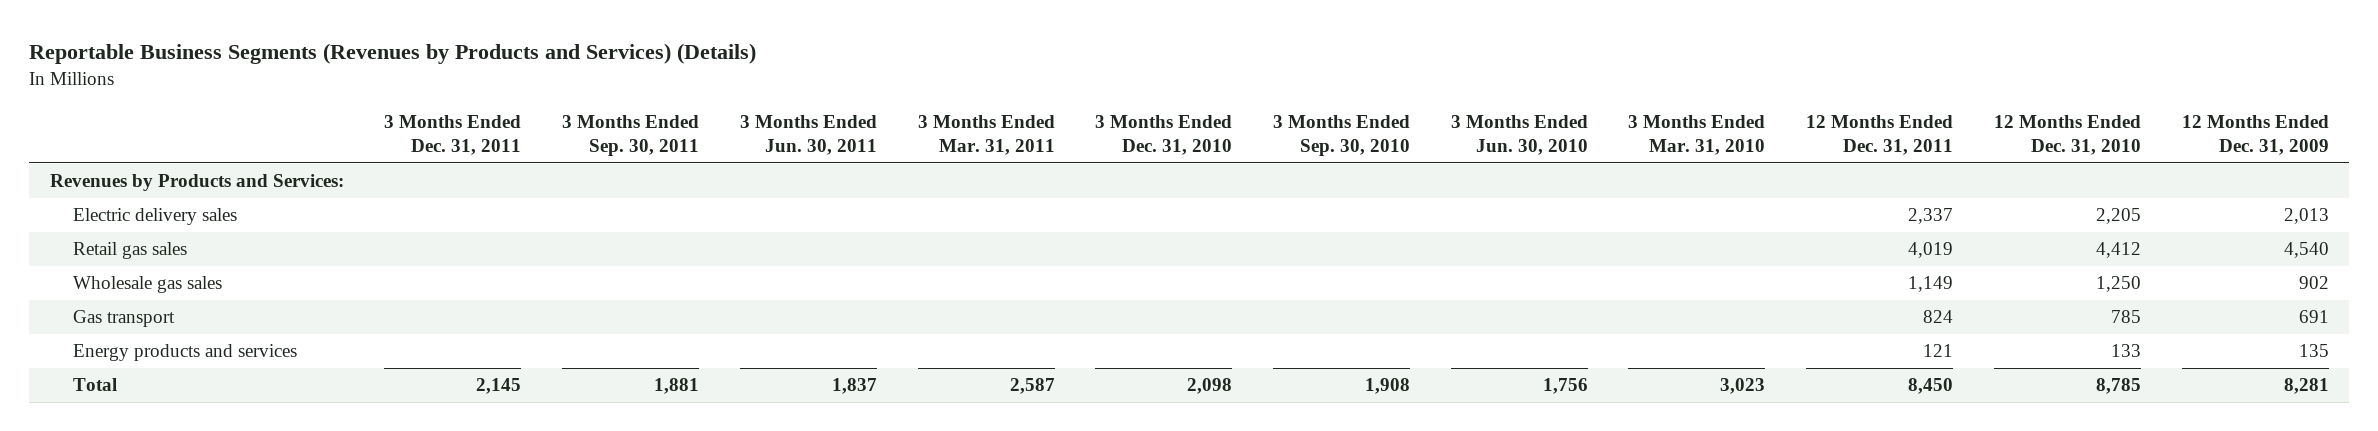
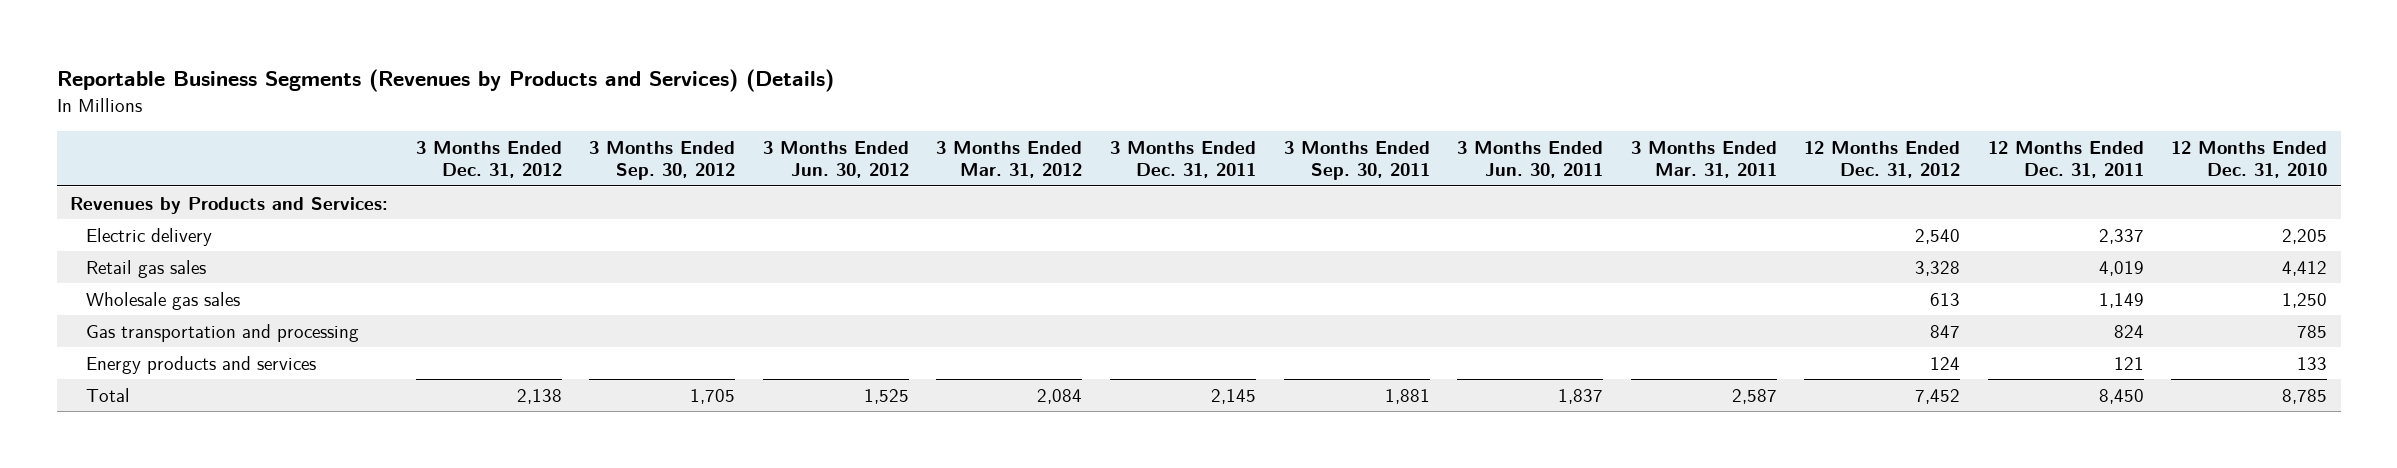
[1095,114,1233,155] 3 Months Ended Dec. 31, 2010 -> none
[1273,114,1411,156] 3 Months Ended Sep. 30, 2010 -> none
[1450,114,1588,155] 3 Months Ended Jun. 30, 2010 -> none
[1628,114,1766,155] 3 Months Ended Mar. 31, 2010 -> none
[2181,114,2329,155] 12 Months Ended Dec. 31, 2009 -> none
none -> [415,141,562,179] 3 Months Ended Dec. 31, 2012
none -> [589,141,736,181] 3 Months Ended Sep. 30, 2012
none -> [762,141,909,179] 3 Months Ended Jun. 30, 2012
none -> [936,141,1083,179] 3 Months Ended Mar. 31, 2012
none -> [1804,141,1961,179] 12 Months Ended Dec. 31, 2012
[72,208,237,226] Electric delivery sales -> [85,227,212,246] Electric delivery
[72,310,175,328] Gas transport -> [85,323,359,342] Gas transportation and processing

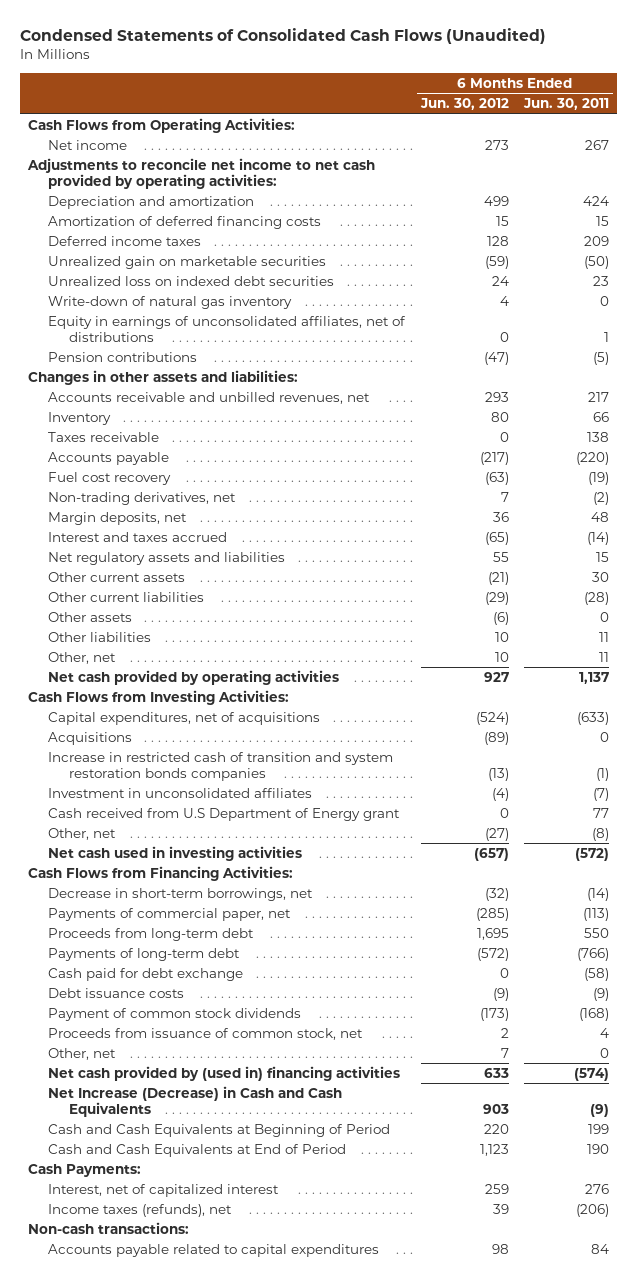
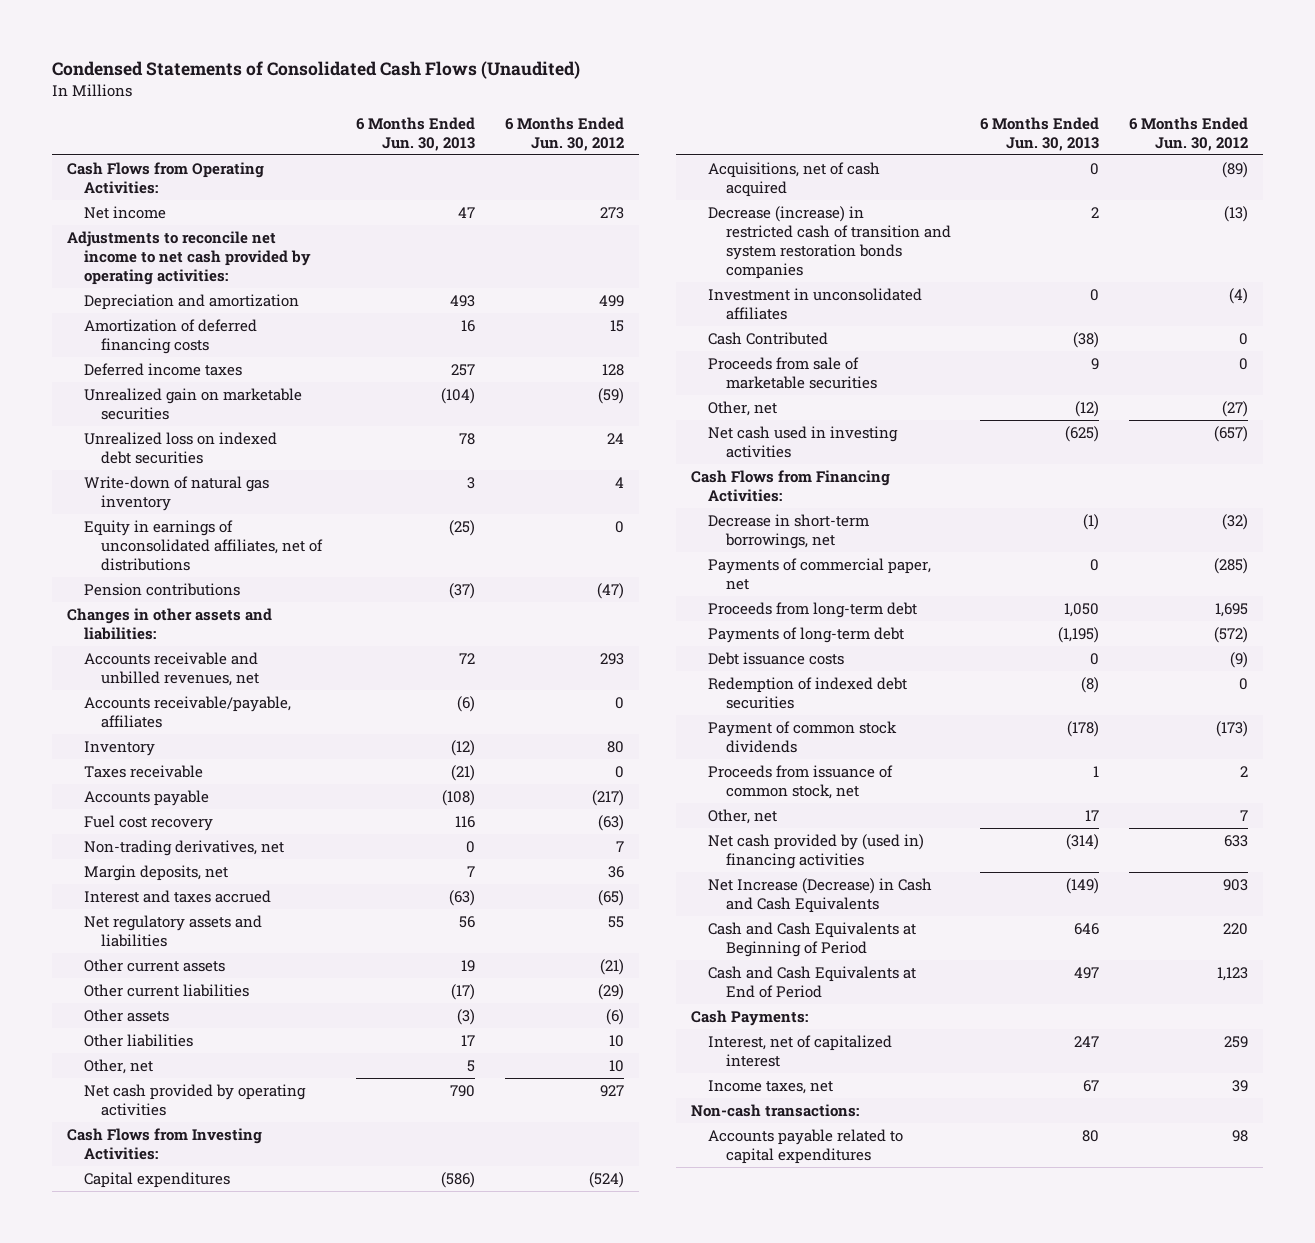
[523,98,610,111] Jun. 30, 2011 -> none
none -> [356,116,476,151] 6 Months Ended Jun. 30, 2013
none -> [84,695,292,728] Accounts receivable/payable, affiliates
[48,711,321,725] Capital expenditures, net of acquisitions -> [84,1171,231,1188] Capital expenditures
[48,731,133,745] Acquisitions -> [708,161,881,197] Acquisitions, net of cash acquired
[48,751,394,781] Increase in restricted cash of transition and system restoration bonds companies -> [708,205,951,280] Decrease (increase) in restricted cash of transition and system restoration bonds companies
[48,807,401,821] Cash received from U.S Department of Energy grant -> none
none -> [708,331,829,345] Cash Contributed
none -> [708,356,877,389] Proceeds from sale of marketable securities
[48,967,244,981] Cash paid for debt exchange -> none
none -> [708,676,908,709] Redemption of indexed debt securities
[48,1203,233,1217] Income taxes (refunds), net -> [708,1079,834,1094] Income taxes, net

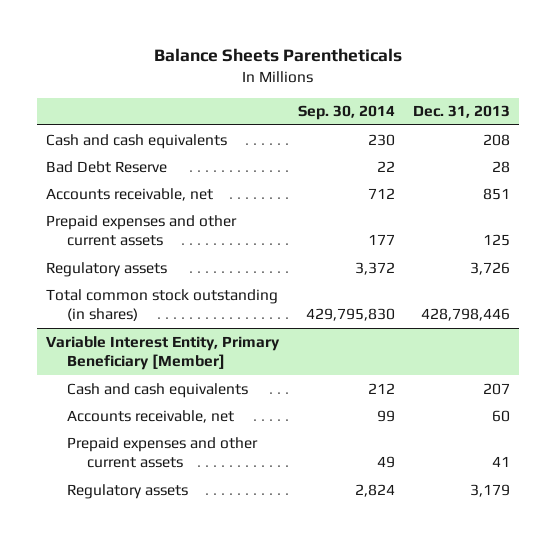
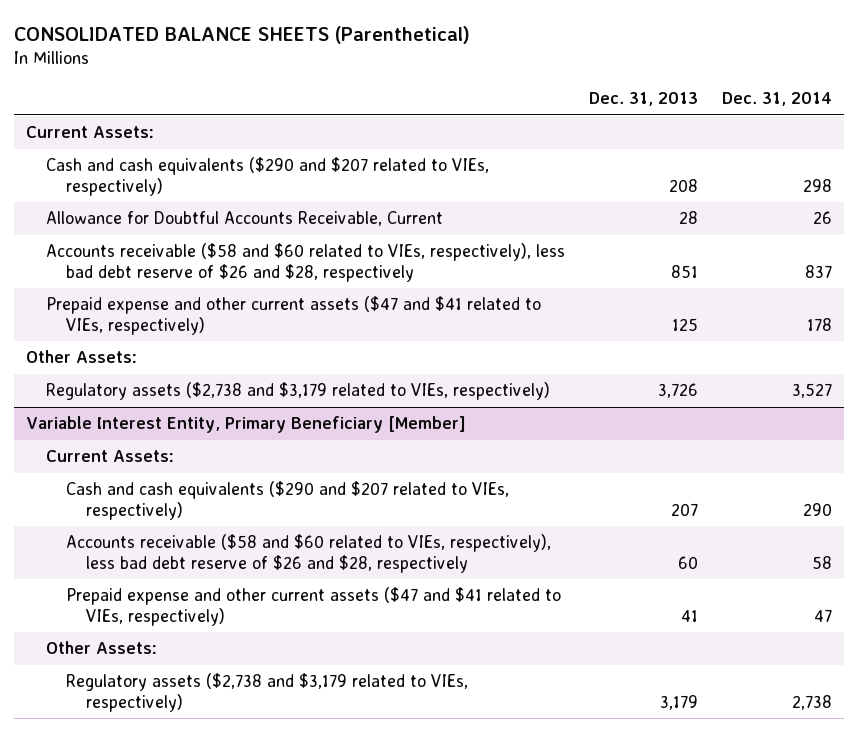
[154,48,403,63] Balance Sheets Parentheticals -> [14,26,471,45] CONSOLIDATED BALANCE SHEETS (Parenthetical)
[297,105,395,121] Sep. 30, 2014 -> none
none -> [722,92,833,107] Dec. 31, 2014
[46,288,279,322] Total common stock outstanding (in shares) -> none
none -> [26,126,155,139] Current Assets:
[46,133,228,149] Cash and cash equivalents -> [46,157,490,196] Cash and cash equivalents ($290 and $207 related to VIEs, respectively)
[46,160,168,173] Bad Debt Reserve -> [46,211,444,227] Allowance for Doubtful Accounts Receivable, Current
[46,187,214,201] Accounts receivable, net -> [46,243,566,282] Accounts receivable ($58 and $60 related to VIEs, respectively), less bad debt reserve of $26 and $28, respectively
[46,214,238,247] Prepaid expenses and other current assets -> [46,296,542,335] Prepaid expense and other current assets ($47 and $41 related to VIEs, respectively)
none -> [26,350,138,364] Other Assets:
[46,261,168,277] Regulatory assets -> [46,382,551,401] Regulatory assets ($2,738 and $3,179 related to VIEs, respectively)
none -> [46,450,175,463] Current Assets:
[66,382,248,398] Cash and cash equivalents -> [66,481,510,520] Cash and cash equivalents ($290 and $207 related to VIEs, respectively)
[66,409,234,423] Accounts receivable, net -> [66,534,552,573] Accounts receivable ($58 and $60 related to VIEs, respectively), less bad debt reserve of $26 and $28, respectively
[66,436,258,469] Prepaid expenses and other current assets -> [66,587,562,626] Prepaid expense and other current assets ($47 and $41 related to VIEs, respectively)
none -> [46,641,158,655] Other Assets:
[66,483,188,499] Regulatory assets -> [66,673,469,712] Regulatory assets ($2,738 and $3,179 related to VIEs, respectively)

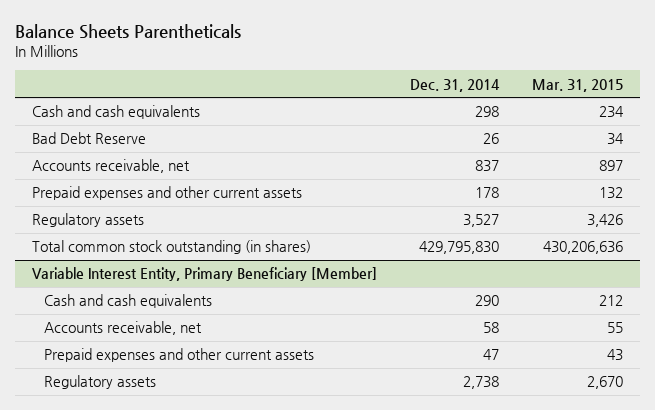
[14,26,471,45] CONSOLIDATED BALANCE SHEETS (Parenthetical) -> [15,24,242,40] Balance Sheets Parentheticals
[589,92,699,107] Dec. 31, 2013 -> none
none -> [532,78,624,92] Mar. 31, 2015
[26,126,155,139] Current Assets: -> none
[26,350,138,364] Other Assets: -> none
[46,157,490,196] Cash and cash equivalents ($290 and $207 related to VIEs, respectively) -> [31,105,200,120] Cash and cash equivalents
[46,211,444,227] Allowance for Doubtful Accounts Receivable, Current -> [31,132,146,145] Bad Debt Reserve
[46,243,566,282] Accounts receivable ($58 and $60 related to VIEs, respectively), less bad debt reserve of $26 and $28, respectively -> [31,159,190,174] Accounts receivable, net
[46,296,542,335] Prepaid expense and other current assets ($47 and $41 related to VIEs, respectively) -> [31,186,302,201] Prepaid expenses and other current assets
[46,382,551,401] Regulatory assets ($2,738 and $3,179 related to VIEs, respectively) -> [31,213,144,228] Regulatory assets
none -> [31,240,311,255] Total common stock outstanding (in shares)
[46,450,175,463] Current Assets: -> none
[46,641,158,655] Other Assets: -> none
[66,481,510,520] Cash and cash equivalents ($290 and $207 related to VIEs, respectively) -> [44,294,213,309] Cash and cash equivalents
[66,534,552,573] Accounts receivable ($58 and $60 related to VIEs, respectively), less bad debt reserve of $26 and $28, respectively -> [44,321,203,336] Accounts receivable, net
[66,587,562,626] Prepaid expense and other current assets ($47 and $41 related to VIEs, respectively) -> [44,348,315,363] Prepaid expenses and other current assets
[66,673,469,712] Regulatory assets ($2,738 and $3,179 related to VIEs, respectively) -> [44,375,157,390] Regulatory assets

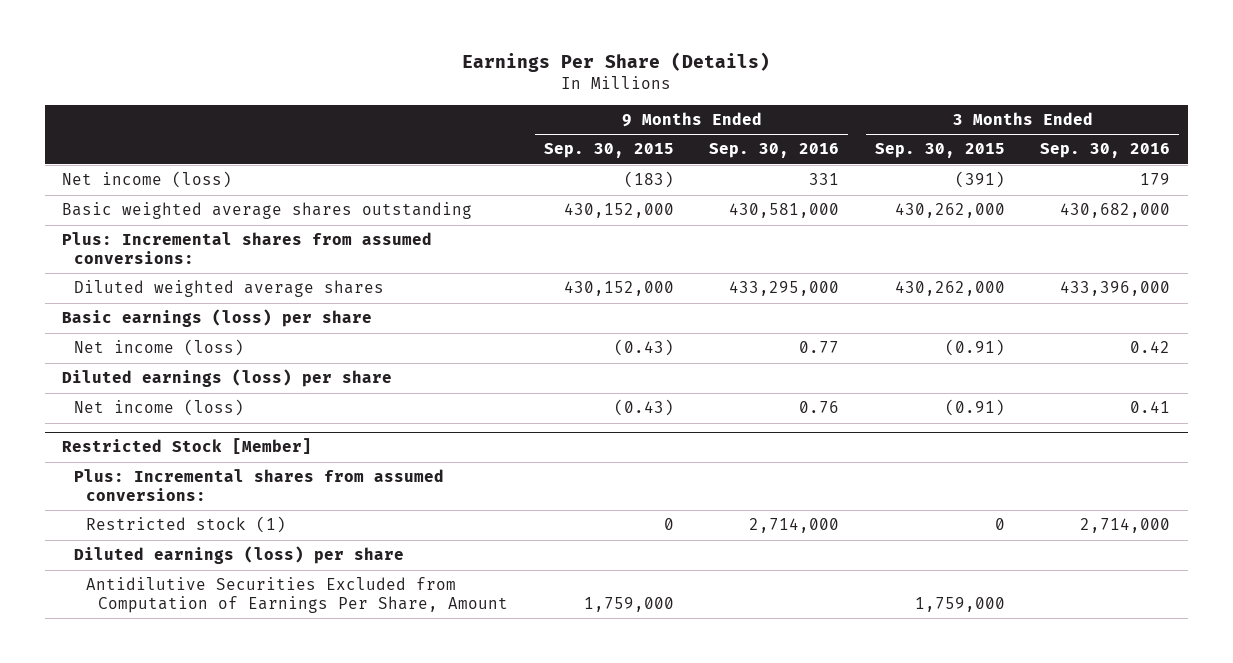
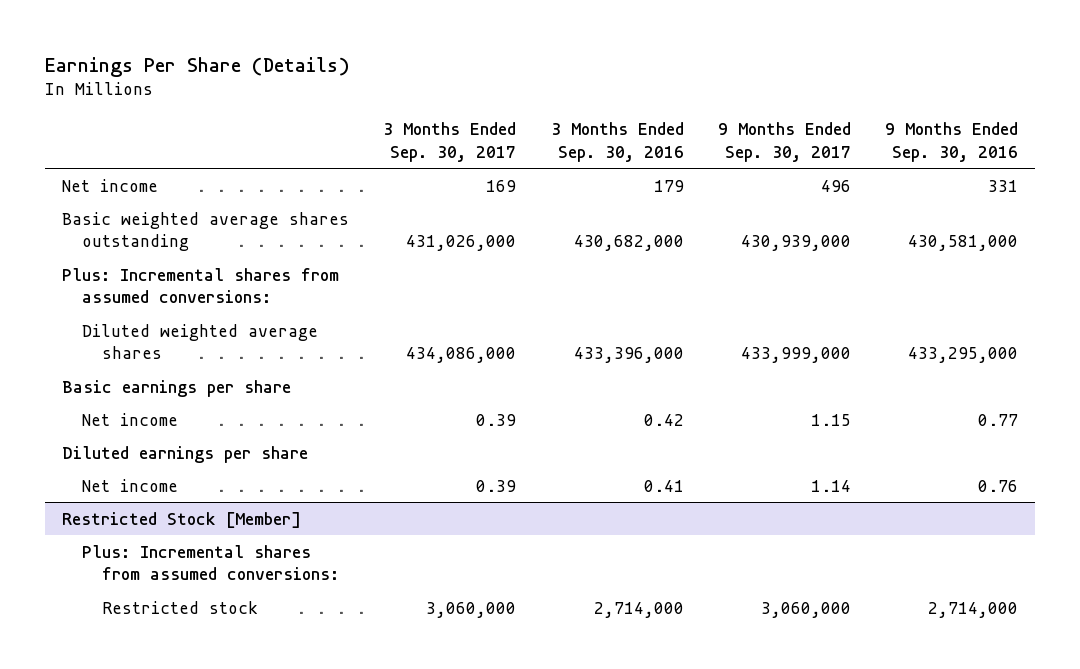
[543,143,674,159] Sep. 30, 2015 -> none
[874,143,1005,159] Sep. 30, 2015 -> none
none -> [383,122,517,162] 3 Months Ended Sep. 30, 2017
none -> [717,122,851,162] 9 Months Ended Sep. 30, 2017
[62,171,233,189] Net income (loss) -> [62,178,159,192] Net income
[62,309,373,328] Basic earnings (loss) per share -> [62,379,292,397] Basic earnings per share
[74,339,245,357] Net income (loss) -> [82,412,179,426] Net income
[62,369,393,388] Diluted earnings (loss) per share -> [62,445,309,463] Diluted earnings per share
[74,399,245,417] Net income (loss) -> [82,478,179,492] Net income
[74,546,405,565] Diluted earnings (loss) per share -> none
[86,577,509,613] Antidilutive Securities Excluded from Computation of Earnings Per Share, Amount -> none
[86,516,287,534] Restricted stock (1) -> [102,600,259,614] Restricted stock

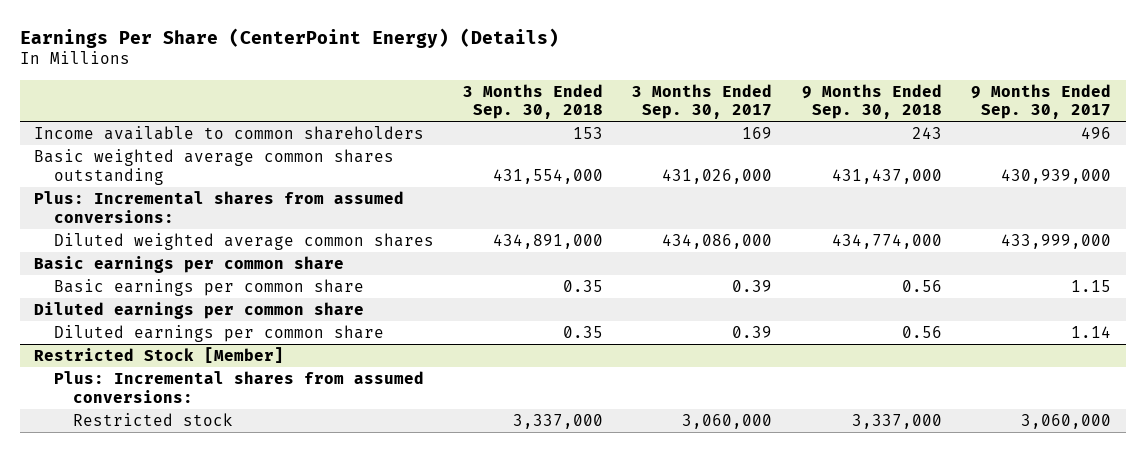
[44,56,350,77] Earnings Per Share (Details) -> [19,27,559,48] Earnings Per Share (CenterPoint Energy) (Details)
[550,122,684,162] 3 Months Ended Sep. 30, 2016 -> none
[885,122,1019,162] 9 Months Ended Sep. 30, 2016 -> none
none -> [463,83,604,120] 3 Months Ended Sep. 30, 2018
none -> [801,83,942,120] 9 Months Ended Sep. 30, 2018
[62,178,159,192] Net income -> [34,125,425,140] Income available to common shareholders
[62,211,350,252] Basic weighted average shares outstanding -> [34,148,395,185] Basic weighted average common shares outstanding
[82,323,319,360] Diluted weighted average shares -> [53,232,434,250] Diluted weighted average common shares
[62,379,292,397] Basic earnings per share -> [34,255,345,273] Basic earnings per common share
[82,412,179,426] Net income -> [53,278,364,296] Basic earnings per common share
[62,445,309,463] Diluted earnings per share -> [34,301,365,319] Diluted earnings per common share
[82,478,179,492] Net income -> [53,324,384,342] Diluted earnings per common share

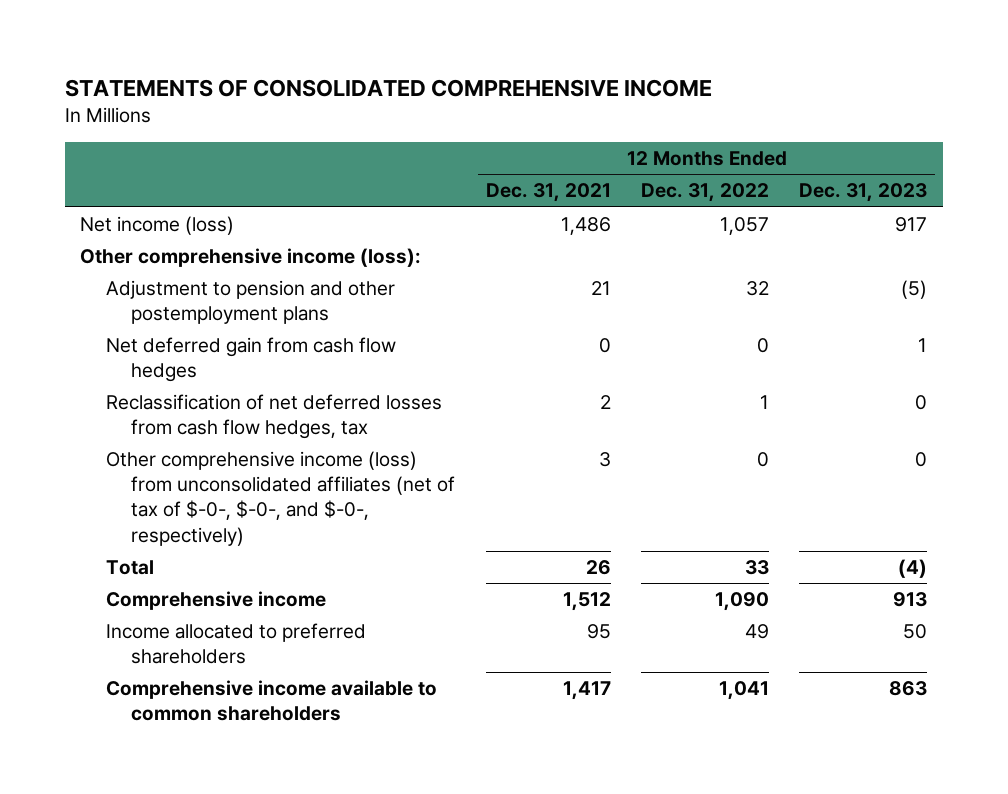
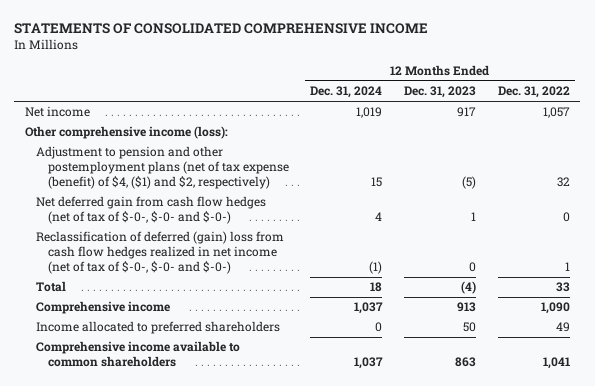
[485,183,611,203] Dec. 31, 2021 -> none
none -> [310,86,383,99] Dec. 31, 2024
[80,216,235,236] Net income (loss) -> [25,106,91,118] Net income
[105,451,456,546] Other comprehensive income (loss) from unconsolidated affiliates (net of tax of $-0-, $-0-, and $-0-, respectively) -> none
[105,280,395,325] Adjustment to pension and other postemployment plans -> [36,146,289,189] Adjustment to pension and other postemployment plans (net of tax expense (benefit) of $4, ($1) and $2, respectively)
[105,337,396,383] Net deferred gain from cash flow hedges -> [36,196,267,225] Net deferred gain from cash flow hedges (net of tax of $-0-, $-0- and $-0-)
[105,394,442,440] Reclassification of net deferred losses from cash flow hedges, tax -> [36,231,285,274] Reclassification of deferred (gain) loss from cash flow hedges realized in net income (net of tax of $-0-, $-0- and $-0-)

